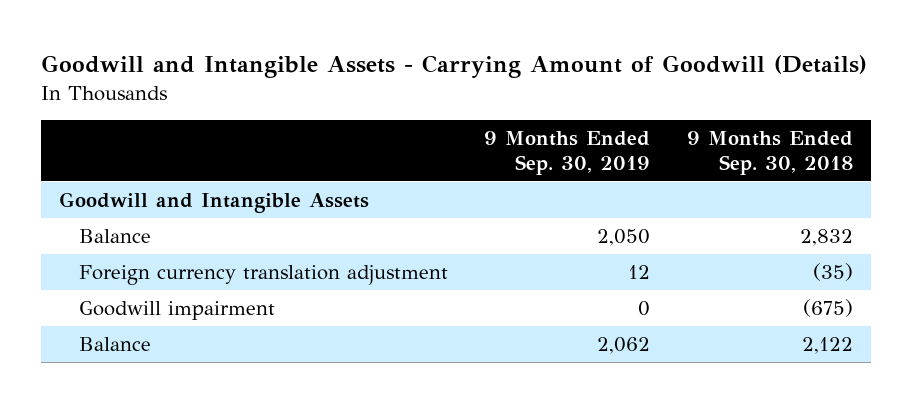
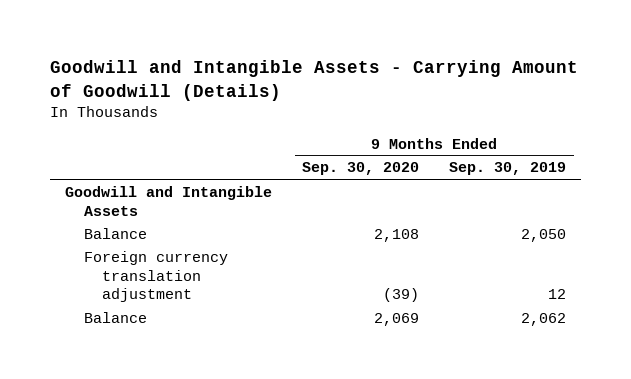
[686,131,853,175] 9 Months Ended Sep. 30, 2018 -> none
none -> [302,162,420,176] Sep. 30, 2020
[79,301,276,321] Goodwill impairment -> none

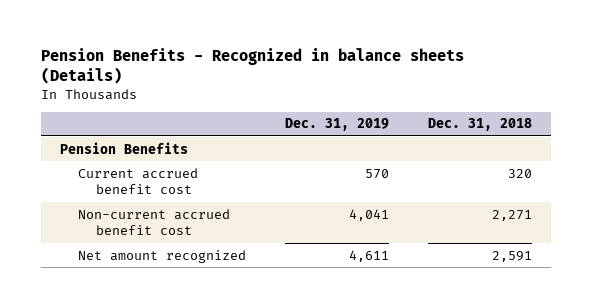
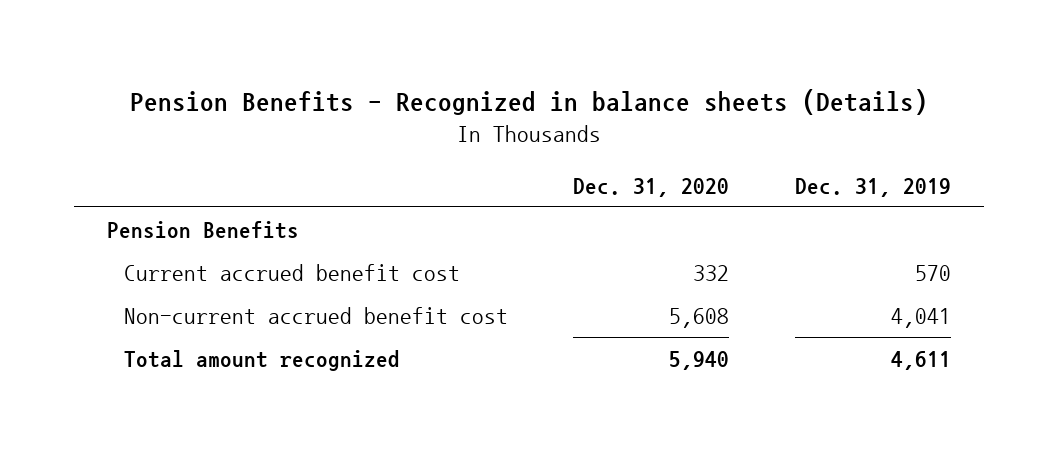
[427,118,532,132] Dec. 31, 2018 -> none
none -> [573,177,730,197] Dec. 31, 2020
[77,249,246,263] Net amount recognized -> [123,349,400,371] Total amount recognized

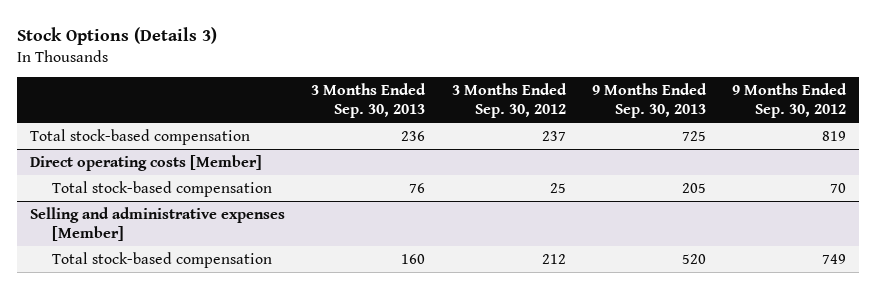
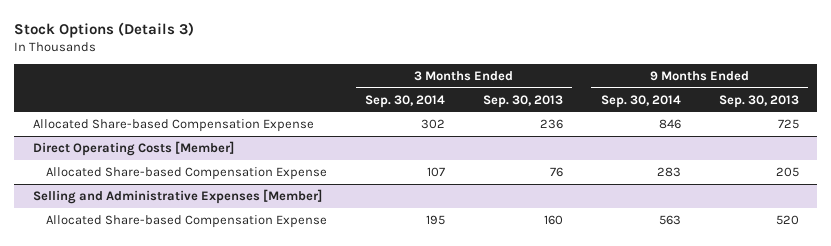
[451,83,567,119] 3 Months Ended Sep. 30, 2012 -> none
[732,83,848,119] 9 Months Ended Sep. 30, 2012 -> none
none -> [365,94,446,108] Sep. 30, 2014
none -> [600,94,681,108] Sep. 30, 2014
[29,128,250,145] Total stock-based compensation -> [32,118,314,132] Allocated Share-based Compensation Expense
[29,154,262,171] Direct operating costs [Member] -> [32,140,234,156] Direct Operating Costs [Member]
[51,180,272,197] Total stock-based compensation -> [46,166,328,180] Allocated Share-based Compensation Expense
[29,206,285,241] Selling and administrative expenses [Member] -> [32,188,322,204] Selling and Administrative Expenses [Member]
[51,251,272,268] Total stock-based compensation -> [46,214,328,228] Allocated Share-based Compensation Expense

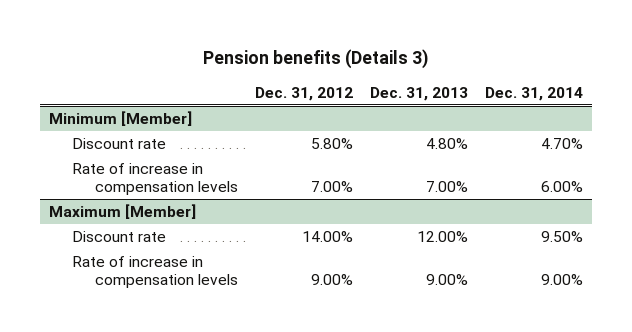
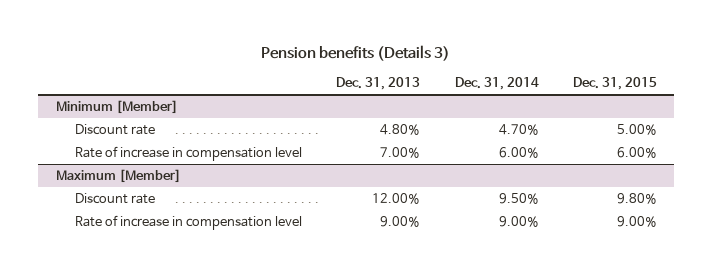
[254,86,353,101] Dec. 31, 2012 -> none
none -> [573,77,658,91] Dec. 31, 2015
[71,163,238,195] Rate of increase in compensation levels -> [74,146,302,162] Rate of increase in compensation level
[71,256,238,288] Rate of increase in compensation levels -> [74,215,302,231] Rate of increase in compensation level

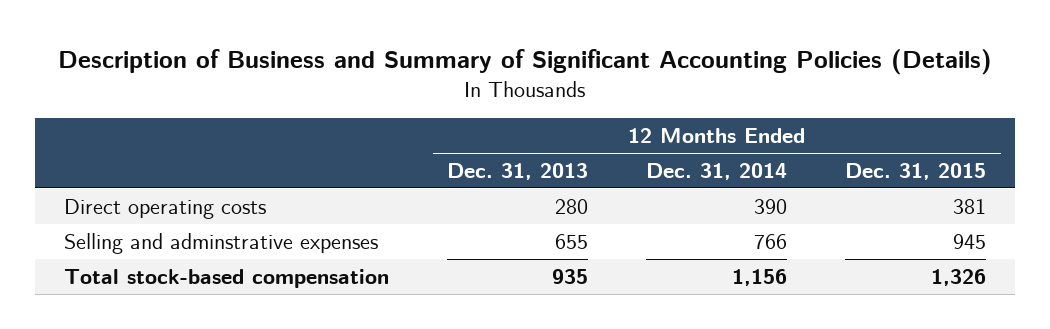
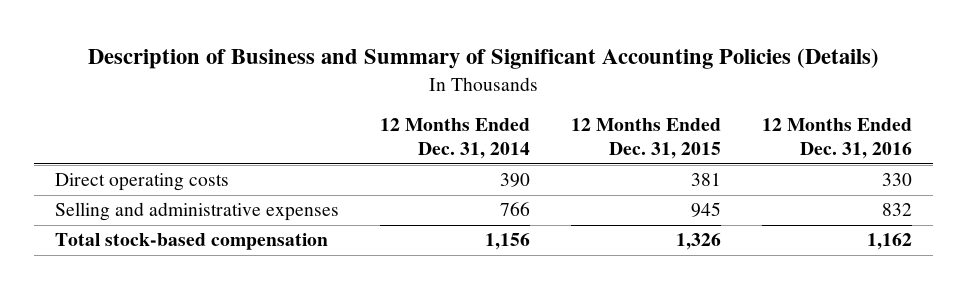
[447,162,589,180] Dec. 31, 2013 -> none
none -> [762,118,913,159] 12 Months Ended Dec. 31, 2016
[64,232,379,254] Selling and adminstrative expenses -> [54,202,339,222] Selling and administrative expenses

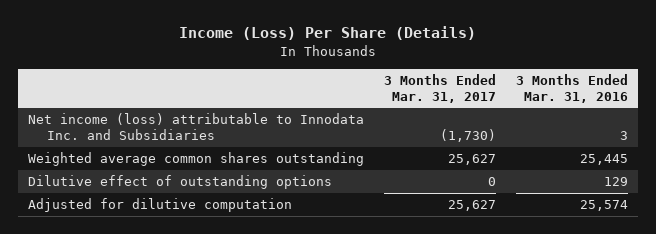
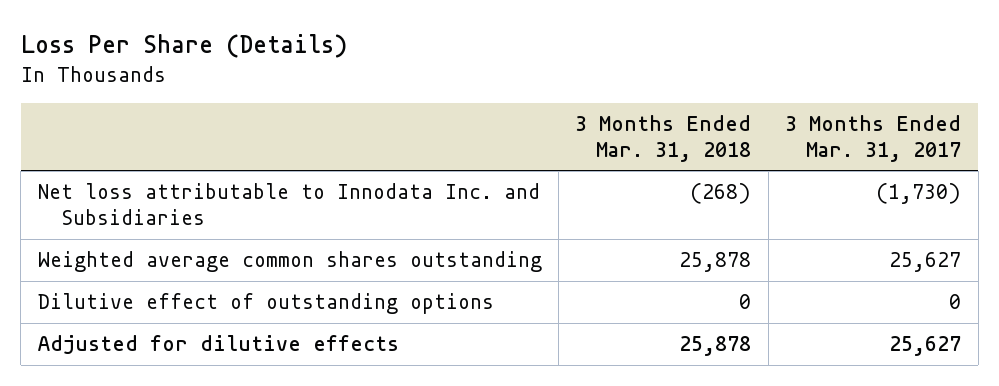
[178,26,476,41] Income (Loss) Per Share (Details) -> [20,34,347,59] Loss Per Share (Details)
[515,74,628,103] 3 Months Ended Mar. 31, 2016 -> none
none -> [575,114,752,162] 3 Months Ended Mar. 31, 2018
[28,113,365,140] Net income (loss) attributable to Innodata Inc. and Subsidiaries -> [37,183,540,226] Net loss attributable to Innodata Inc. and Subsidiaries
[28,198,293,213] Adjusted for dilutive computation -> [37,335,399,356] Adjusted for dilutive effects

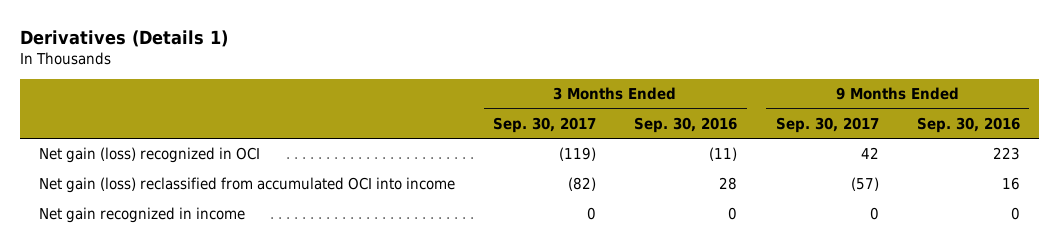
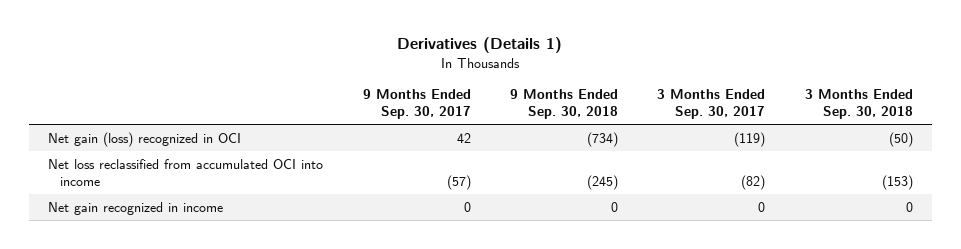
[634,117,738,134] Sep. 30, 2016 -> none
[916,117,1020,134] Sep. 30, 2016 -> none
none -> [509,88,618,119] 9 Months Ended Sep. 30, 2018
none -> [804,88,913,119] 3 Months Ended Sep. 30, 2018
[39,177,456,194] Net gain (loss) reclassified from accumulated OCI into income -> [48,158,324,186] Net loss reclassified from accumulated OCI into income

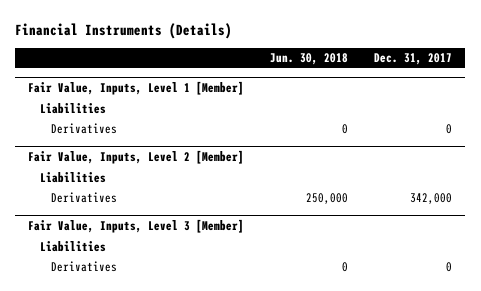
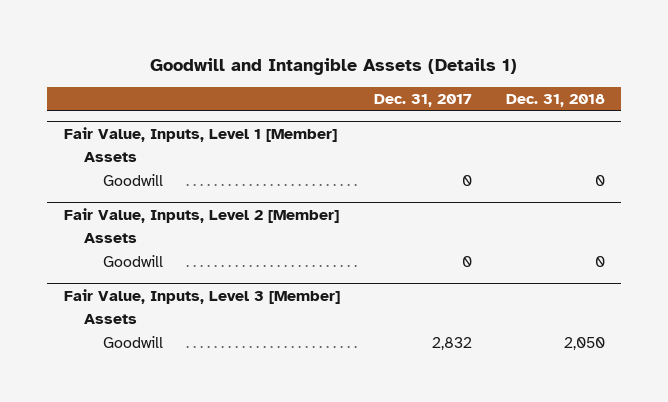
[15,22,233,39] Financial Instruments (Details) -> [150,58,518,76] Goodwill and Intangible Assets (Details 1)
[270,53,349,66] Jun. 30, 2018 -> none
none -> [505,93,605,107] Dec. 31, 2018
[39,102,106,114] Liabilities -> none
[50,122,117,134] Derivatives -> none
none -> [83,152,137,163] Assets
none -> [103,174,164,187] Goodwill
[39,171,106,183] Liabilities -> none
[50,191,117,203] Derivatives -> none
none -> [83,233,137,244] Assets
none -> [103,255,164,268] Goodwill
[39,240,106,252] Liabilities -> none
[50,260,117,272] Derivatives -> none
none -> [83,314,137,325] Assets
none -> [103,336,164,349] Goodwill

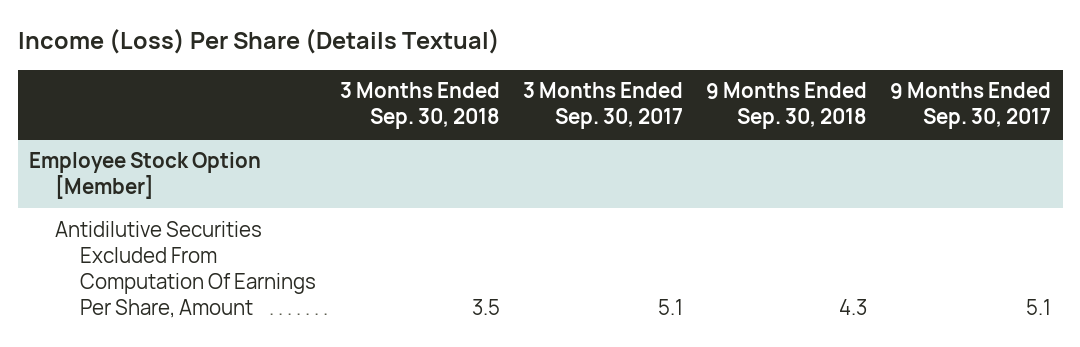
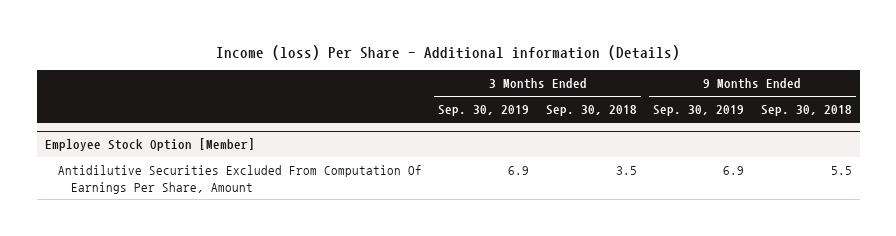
[17,29,500,55] Income (Loss) Per Share (Details Textual) -> [216,44,681,60] Income (loss) Per Share - Additional information (Details)
[522,82,683,130] 3 Months Ended Sep. 30, 2017 -> none
[890,82,1052,130] 9 Months Ended Sep. 30, 2017 -> none
none -> [438,105,530,117] Sep. 30, 2019
none -> [653,105,745,117] Sep. 30, 2019
[839,299,868,316] 4.3 -> [830,166,852,176] 5.5

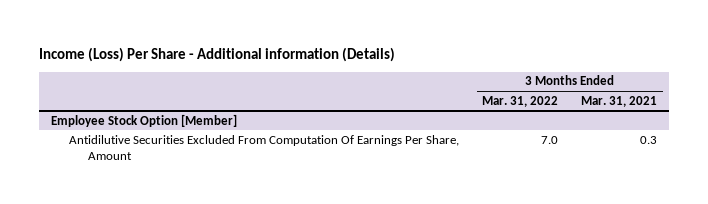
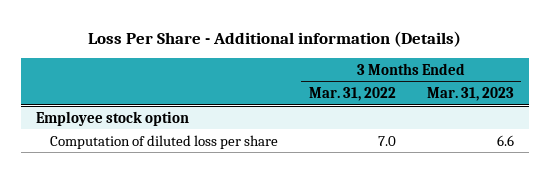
[39,46,396,62] Income (Loss) Per Share - Additional information (Details) -> [87,30,461,47] Loss Per Share - Additional information (Details)
[581,95,658,107] Mar. 31, 2021 -> none
none -> [426,87,514,102] Mar. 31, 2023
[50,113,237,127] Employee Stock Option [Member] -> [36,110,190,126] Employee stock option
[69,134,460,160] Antidilutive Securities Excluded From Computation Of Earnings Per Share, Amount -> [49,134,278,149] Computation of diluted loss per share

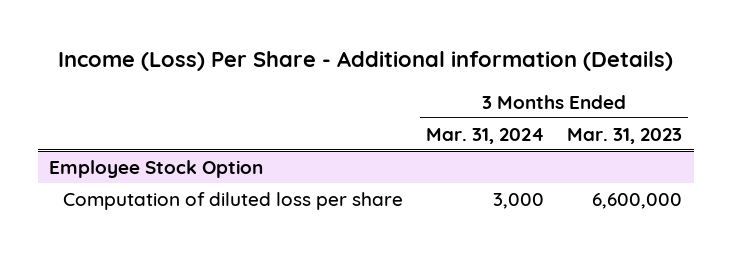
[87,30,461,47] Loss Per Share - Additional information (Details) -> [57,51,673,72] Income (Loss) Per Share - Additional information (Details)
[308,87,396,102] Mar. 31, 2022 -> none
none -> [425,127,544,144] Mar. 31, 2024
[36,110,190,126] Employee stock option -> [49,159,264,178] Employee Stock Option
[496,134,514,146] 6.6 -> [592,192,683,209] 6,600,000

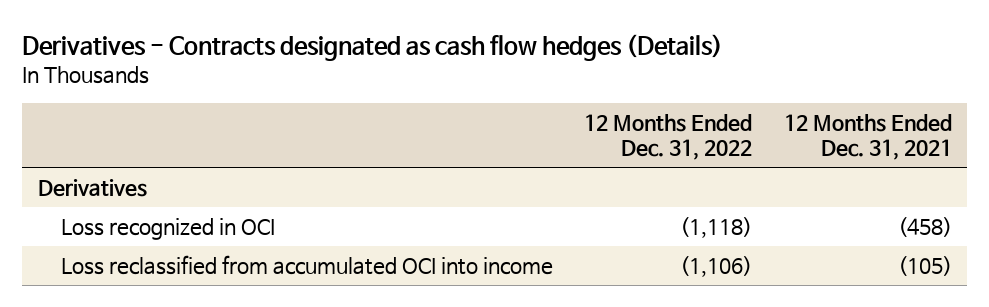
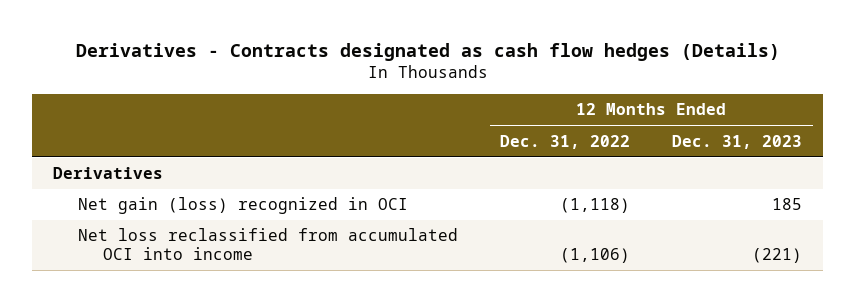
[783,113,952,161] 12 Months Ended Dec. 31, 2021 -> none
none -> [672,134,803,149] Dec. 31, 2023
[61,217,276,240] Loss recognized in OCI -> [78,197,409,215] Net gain (loss) recognized in OCI
[61,254,554,275] Loss reclassified from accumulated OCI into income -> [78,228,459,261] Net loss reclassified from accumulated OCI into income

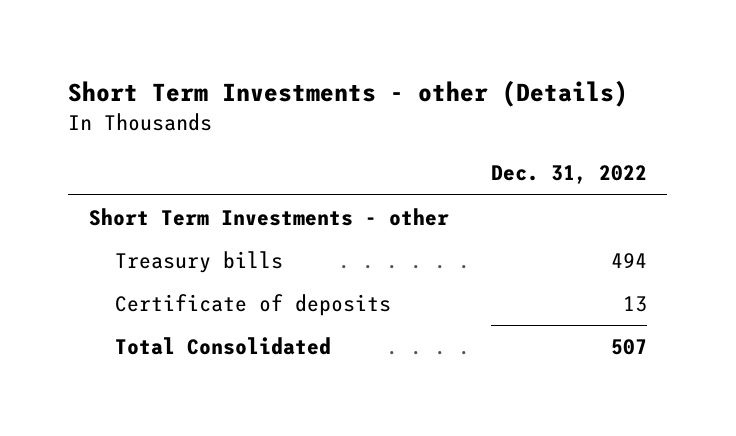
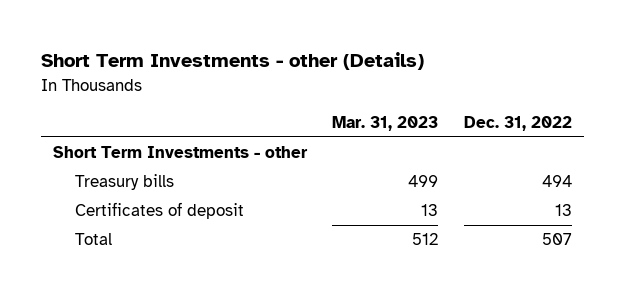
none -> [332,116,439,132] Mar. 31, 2023
[114,294,391,317] Certificate of deposits -> [74,202,244,220] Certificates of deposit
[114,337,331,356] Total Consolidated -> [74,233,112,246] Total

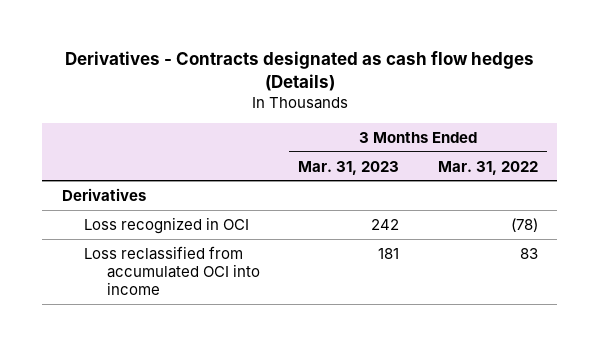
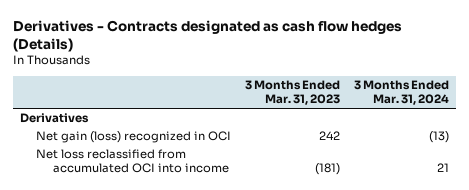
[437,160,538,175] Mar. 31, 2022 -> none
none -> [354,80,450,106] 3 Months Ended Mar. 31, 2024
[84,216,250,234] Loss recognized in OCI -> [36,131,232,144] Net gain (loss) recognized in OCI
[84,245,260,296] Loss reclassified from accumulated OCI into income -> [36,149,229,174] Net loss reclassified from accumulated OCI into income
[378,247,400,259] 181 -> [315,163,341,176] (181)

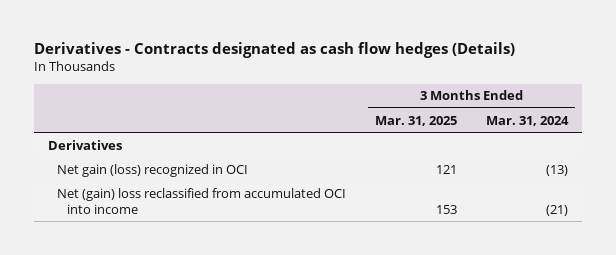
[245,80,341,106] 3 Months Ended Mar. 31, 2023 -> none
none -> [375,115,458,126] Mar. 31, 2025
[36,149,229,174] Net loss reclassified from accumulated OCI into income -> [57,187,347,214] Net (gain) loss reclassified from accumulated OCI into income
[437,163,450,173] 21 -> [545,204,568,216] (21)

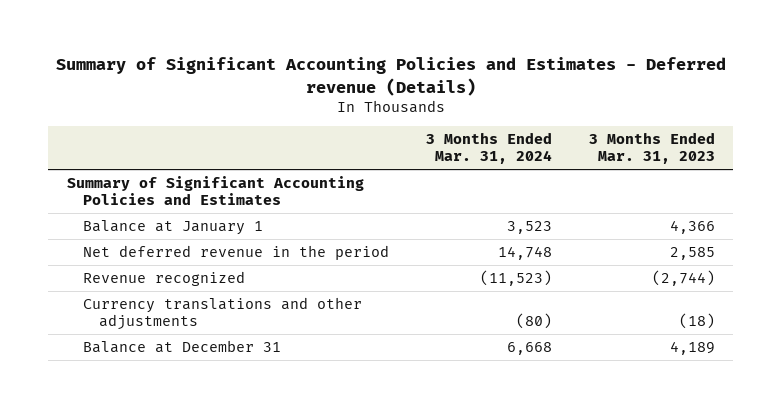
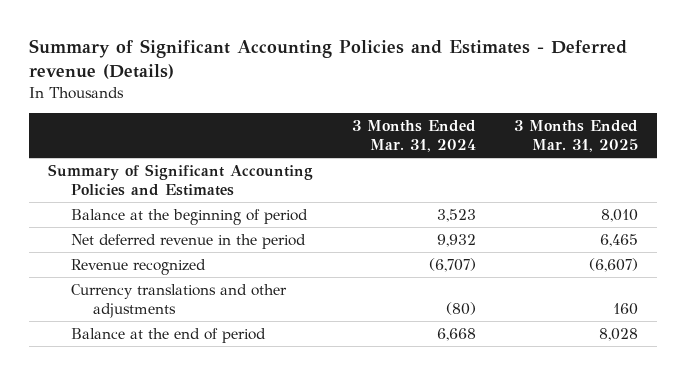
[588,132,715,165] 3 Months Ended Mar. 31, 2023 -> none
none -> [514,120,639,153] 3 Months Ended Mar. 31, 2025
[82,220,263,236] Balance at January 1 -> [70,208,308,225] Balance at the beginning of period
[497,246,552,261] 14,748 -> [436,233,476,247] 9,932
[479,270,552,287] (11,523) -> [428,257,476,272] (6,707)
[82,340,281,354] Balance at December 31 -> [70,327,266,343] Balance at the end of period

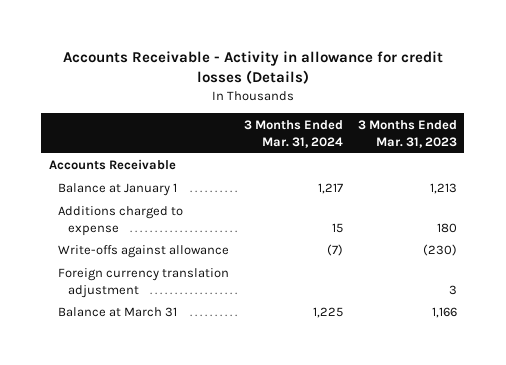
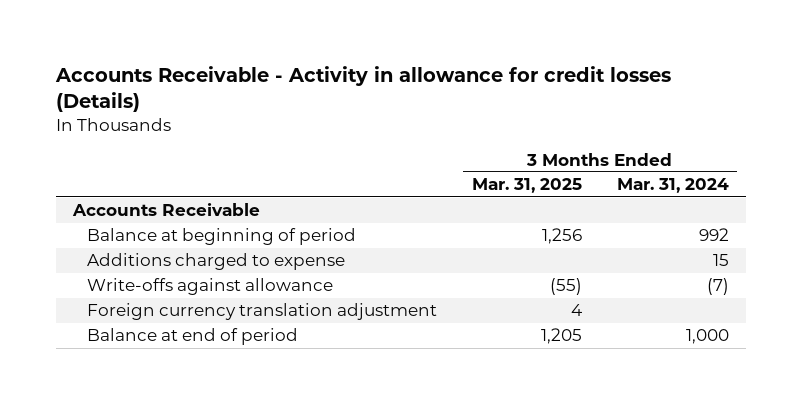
[358,119,458,148] 3 Months Ended Mar. 31, 2023 -> none
none -> [472,178,583,194] Mar. 31, 2025
[58,183,178,197] Balance at January 1 -> [87,228,357,246] Balance at beginning of period
[318,183,344,195] 1,217 -> [698,228,729,242] 992
[58,307,178,318] Balance at March 31 -> [87,328,299,346] Balance at end of period
[313,307,344,319] 1,225 -> [685,329,729,345] 1,000

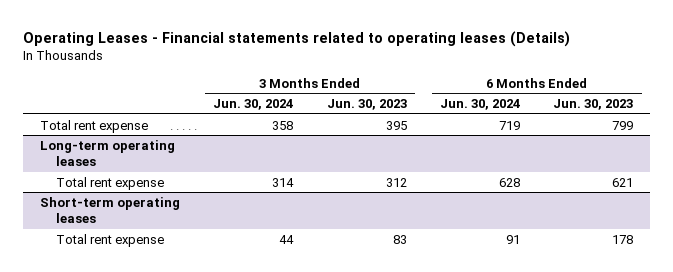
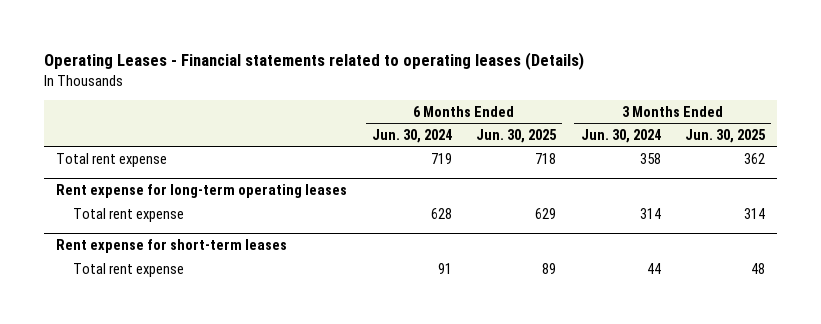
[326,98,407,110] Jun. 30, 2023 -> none
[553,98,634,110] Jun. 30, 2023 -> none
none -> [476,128,558,143] Jun. 30, 2025
none -> [684,128,766,143] Jun. 30, 2025
[39,139,175,167] Long-term operating leases -> [56,184,348,199] Rent expense for long-term operating leases
[39,196,180,224] Short-term operating leases -> [56,239,288,254] Rent expense for short-term leases

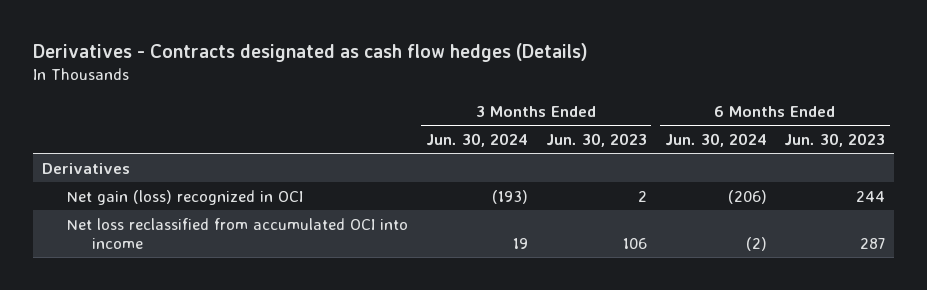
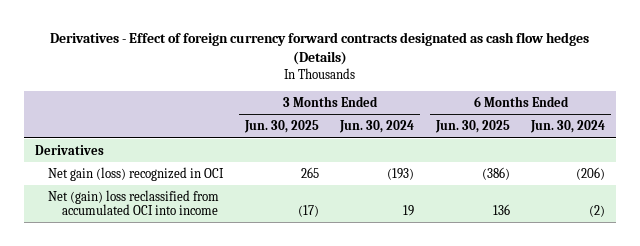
[32,43,588,63] Derivatives - Contracts designated as cash flow hedges (Details) -> [50,32,590,66] Derivatives - Effect of foreign currency forward contracts designated as cash flow hedges (Details)
[545,132,647,147] Jun. 30, 2023 -> none
[784,132,886,147] Jun. 30, 2023 -> none
none -> [243,120,319,134] Jun. 30, 2025
none -> [434,120,510,134] Jun. 30, 2025
[66,217,408,249] Net loss reclassified from accumulated OCI into income -> [48,189,220,215] Net (gain) loss reclassified from accumulated OCI into income

